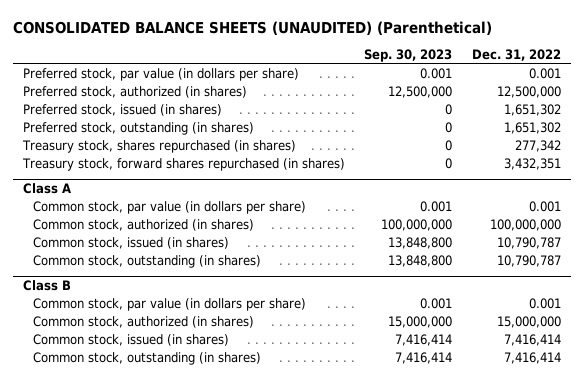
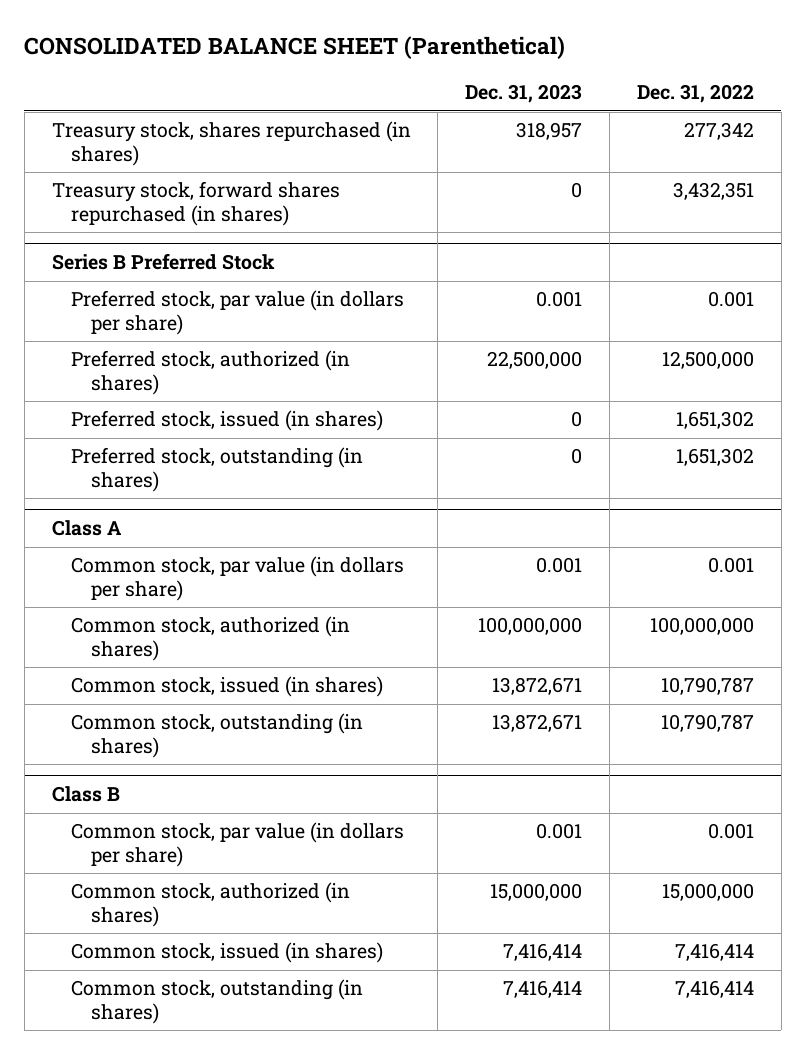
[13,20,493,35] CONSOLIDATED BALANCE SHEETS (UNAUDITED) (Parenthetical) -> [24,36,566,60] CONSOLIDATED BALANCE SHEET (Parenthetical)
[364,48,453,62] Sep. 30, 2023 -> none
none -> [465,84,583,104] Dec. 31, 2023
[21,139,296,153] Treasury stock, shares repurchased (in shares) -> [51,121,411,166] Treasury stock, shares repurchased (in shares)
[21,157,345,171] Treasury stock, forward shares repurchased (in shares) -> [51,181,340,226] Treasury stock, forward shares repurchased (in shares)
none -> [51,253,275,271] Series B Preferred Stock

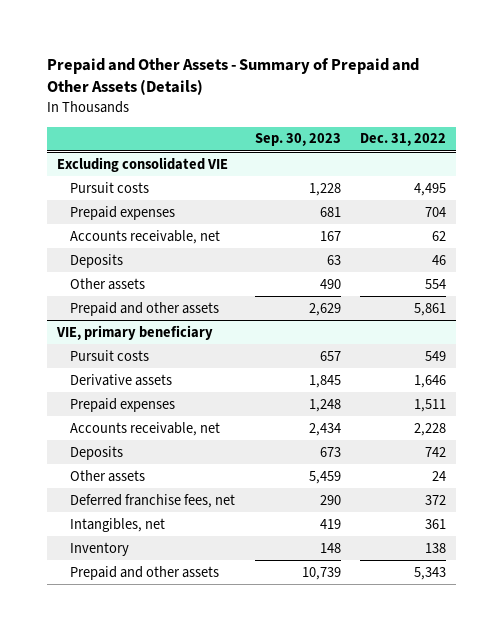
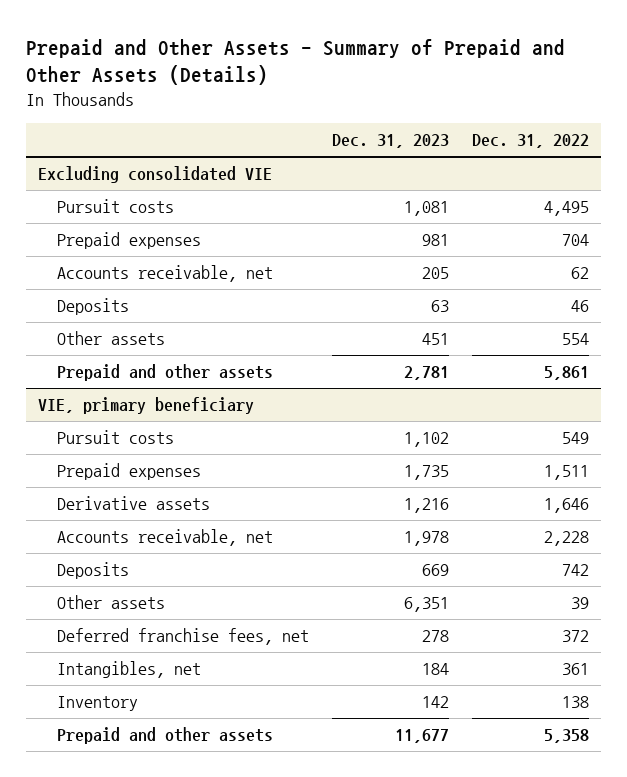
[254,133,341,147] Sep. 30, 2023 -> none
none -> [331,134,449,149] Dec. 31, 2023
[69,373,172,386] Derivative assets -> [56,496,210,511] Derivative assets
[432,470,447,481] 24 -> [570,597,589,610] 39
[414,566,447,580] 5,343 -> [543,729,589,744] 5,358

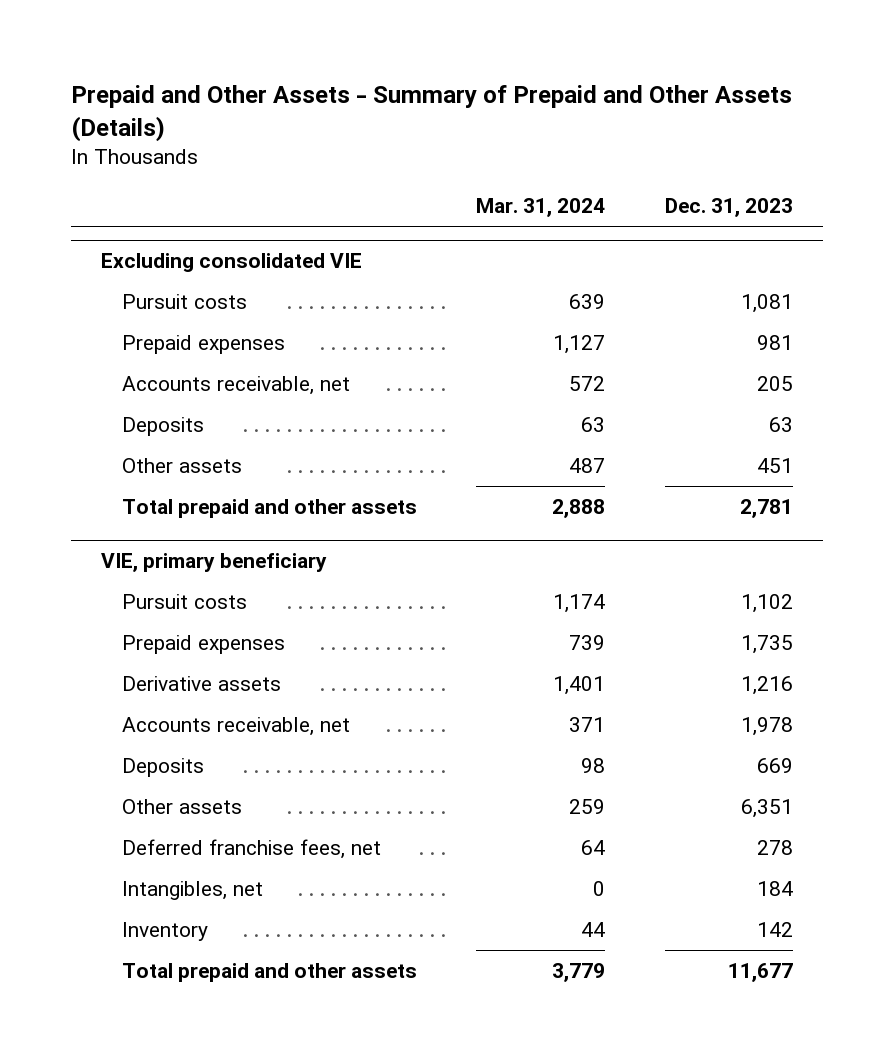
[471,134,589,149] Dec. 31, 2022 -> none
none -> [476,197,606,217] Mar. 31, 2024
[56,364,273,382] Prepaid and other assets -> [121,499,417,519] Total prepaid and other assets
[56,727,273,745] Prepaid and other assets -> [121,963,417,983] Total prepaid and other assets

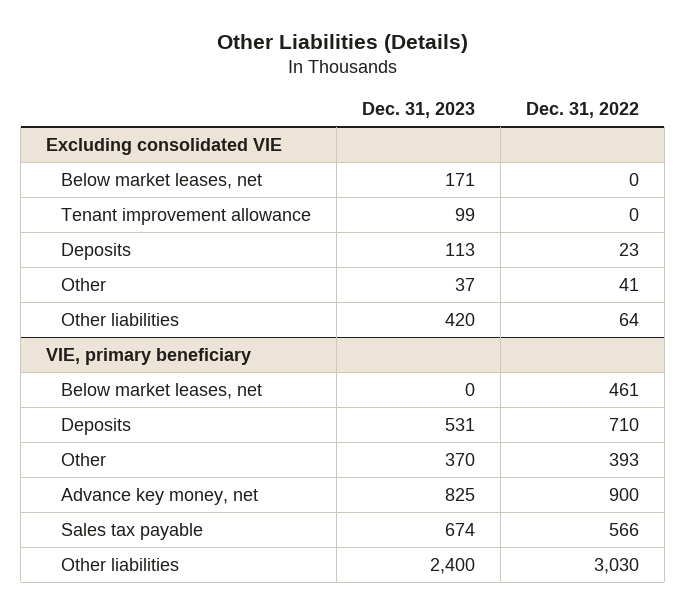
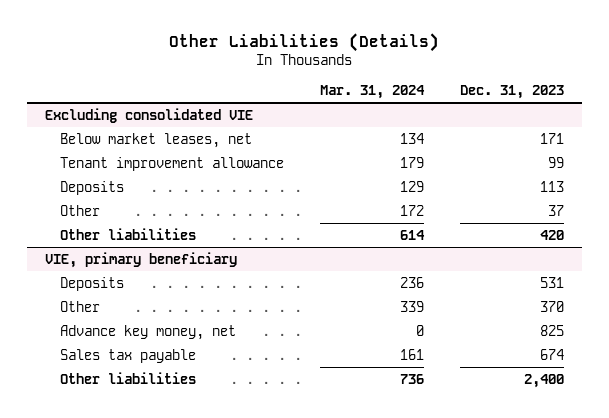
[525,102,639,119] Dec. 31, 2022 -> none
none -> [320,85,426,100] Mar. 31, 2024
[60,382,262,399] Below market leases, net -> none

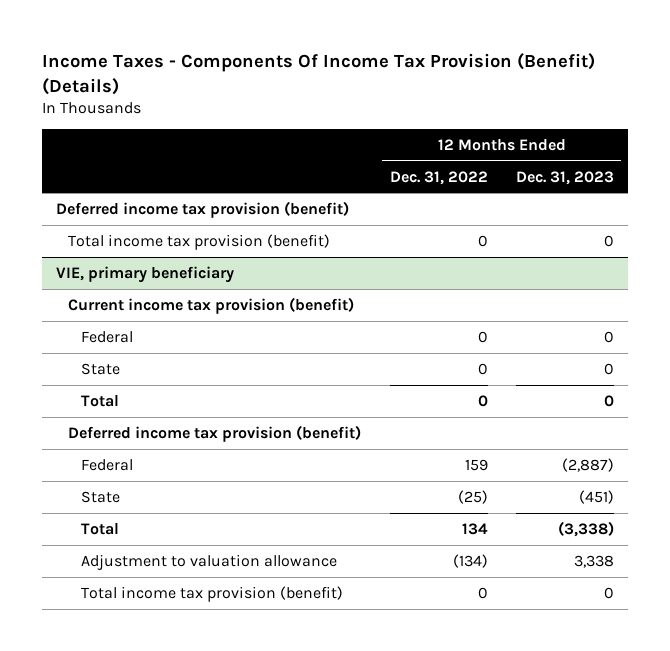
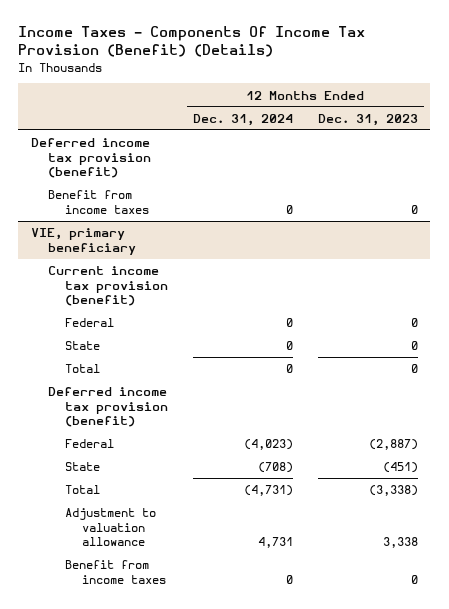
[389,170,488,185] Dec. 31, 2022 -> none
none -> [192,113,293,126] Dec. 31, 2024
[68,233,331,250] Total income tax provision (benefit) -> [47,190,149,214] Benefit from income taxes
[80,585,343,602] Total income tax provision (benefit) -> [64,560,166,584] Benefit from income taxes

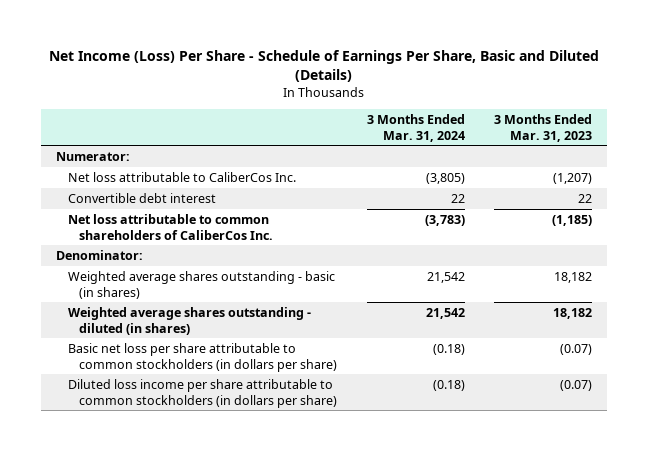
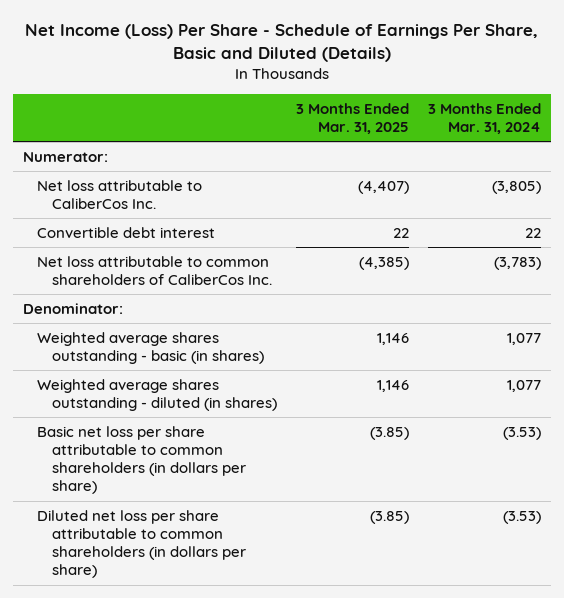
[494,113,593,142] 3 Months Ended Mar. 31, 2023 -> none
none -> [295,102,409,134] 3 Months Ended Mar. 31, 2025
[426,271,465,283] 21,542 -> [506,332,541,345] 1,077
[425,307,465,319] 21,542 -> [506,379,541,392] 1,077
[67,342,337,372] Basic net loss per share attributable to common stockholders (in dollars per share) -> [37,425,246,495] Basic net loss per share attributable to common shareholders (in dollars per share)
[432,343,465,355] (0.18) -> [502,426,541,440] (3.53)
[67,378,337,408] Diluted loss income per share attributable to common stockholders (in dollars per share) -> [37,509,246,579] Diluted net loss per share attributable to common shareholders (in dollars per share)
[432,379,465,391] (0.18) -> [502,510,541,524] (3.53)

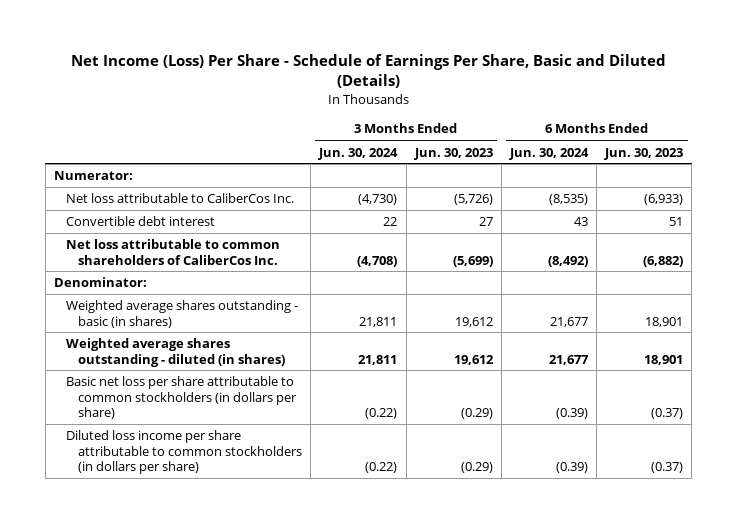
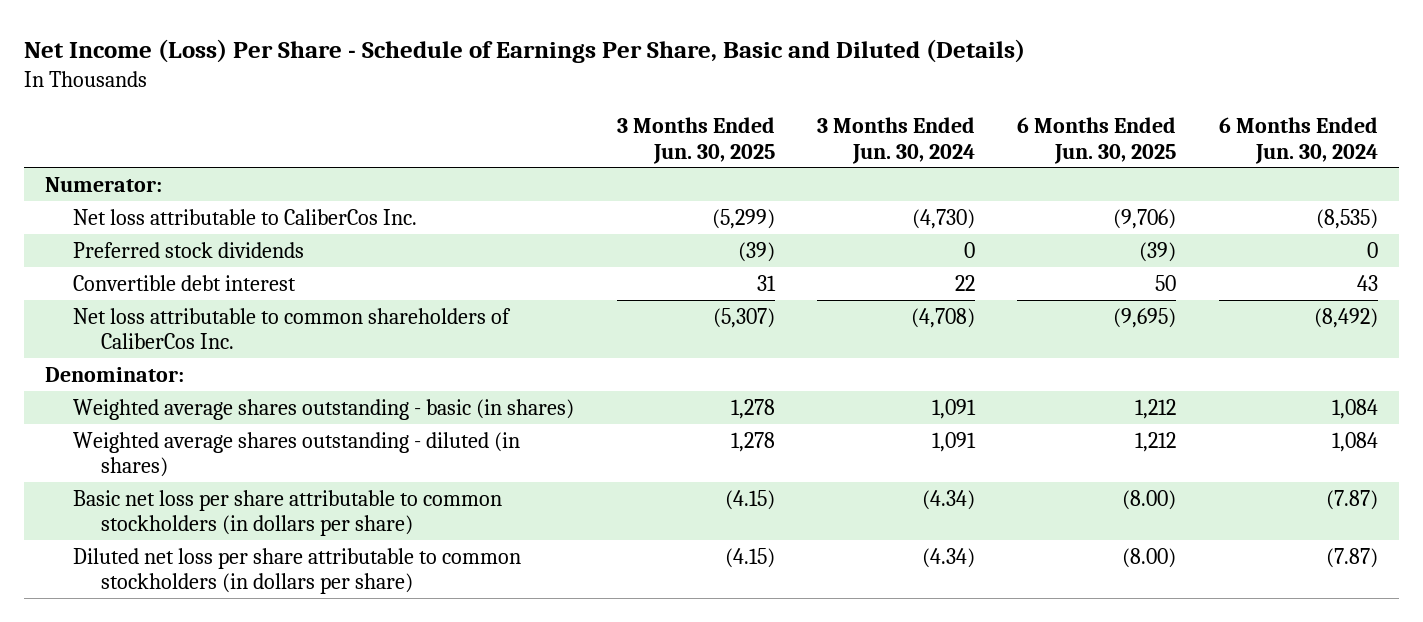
[413,147,493,160] Jun. 30, 2023 -> none
[604,147,684,160] Jun. 30, 2023 -> none
none -> [616,116,775,164] 3 Months Ended Jun. 30, 2025
none -> [1017,116,1177,164] 6 Months Ended Jun. 30, 2025
none -> [73,241,305,258] Preferred stock dividends
[359,316,398,327] 21,811 -> [931,398,976,419] 1,091
[550,316,589,327] 21,677 -> [1331,398,1378,419] 1,084
[358,354,398,365] 21,811 -> [931,431,976,452] 1,091
[549,354,590,365] 21,677 -> [1331,431,1378,452] 1,084
[365,408,398,420] (0.22) -> [921,489,975,510] (4.34)
[556,408,589,420] (0.39) -> [1325,489,1378,510] (7.87)
[66,430,303,475] Diluted loss income per share attributable to common stockholders (in dollars per share) -> [73,547,522,595] Diluted net loss per share attributable to common stockholders (in dollars per share)
[365,462,398,474] (0.22) -> [921,547,975,568] (4.34)
[556,462,589,474] (0.39) -> [1325,547,1378,568] (7.87)

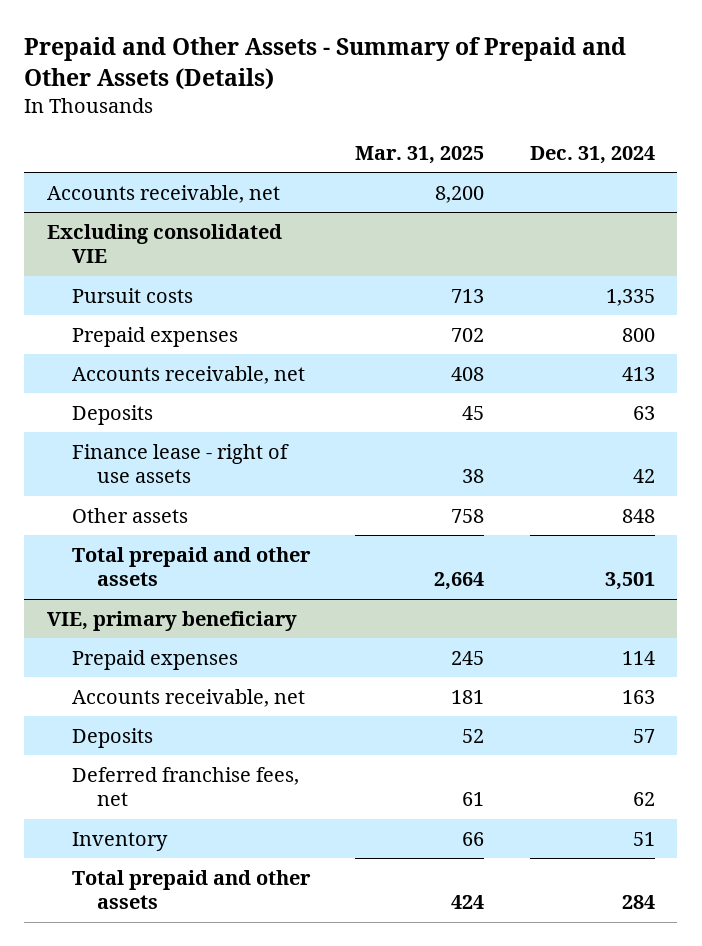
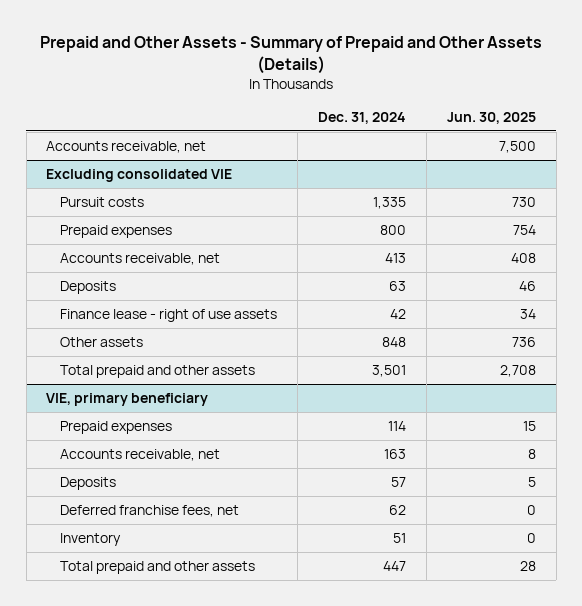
[355,145,485,164] Mar. 31, 2025 -> none
none -> [446,111,536,124] Jun. 30, 2025
[621,895,655,910] 284 -> [382,561,406,572] 447

